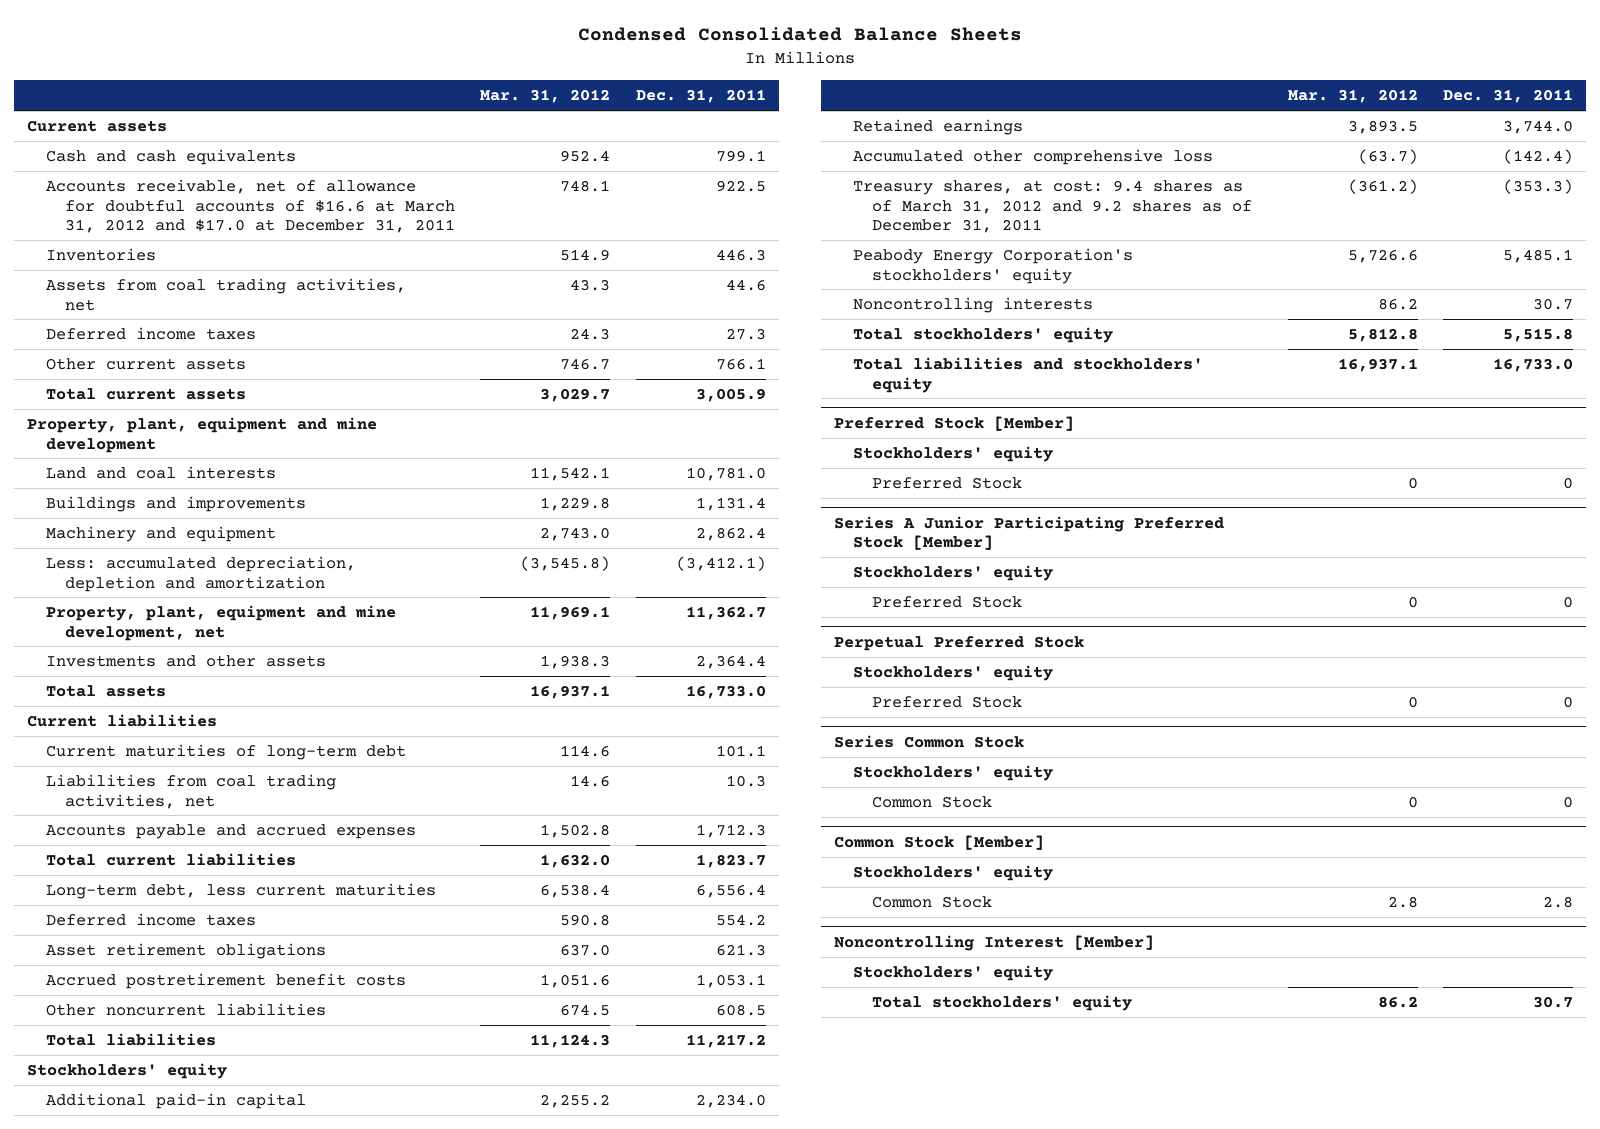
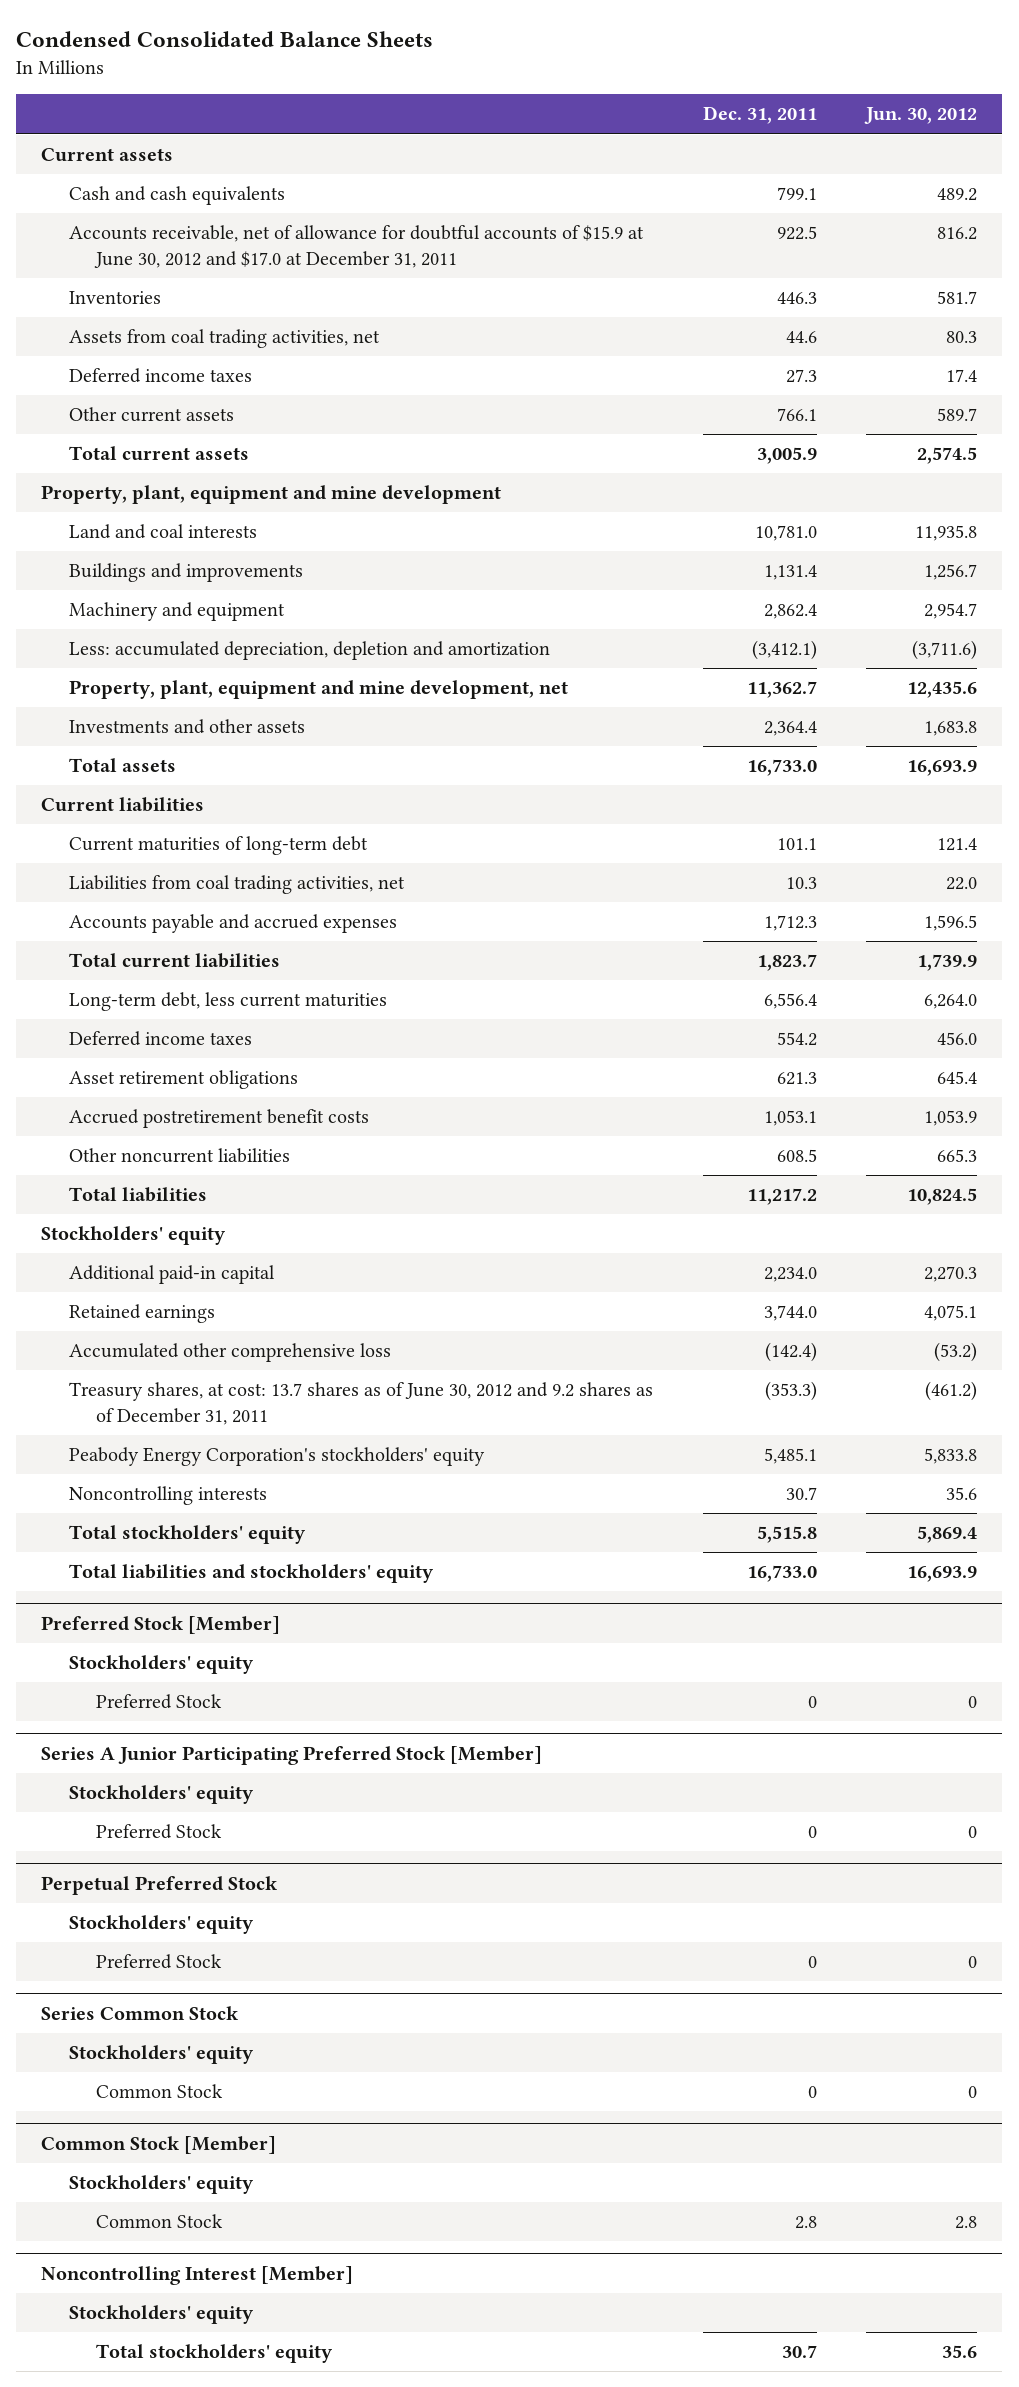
[480,89,611,104] Mar. 31, 2012 -> none
none -> [864,107,978,125] Jun. 30, 2012
[45,178,455,234] Accounts receivable, net of allowance for doubtful accounts of $16.6 at March 31, 2012 and $17.0 at December 31, 2011 -> [68,225,644,268] Accounts receivable, net of allowance for doubtful accounts of $15.9 at June 30, 2012 and $17.0 at December 31, 2011
[853,179,1253,234] Treasury shares, at cost: 9.4 shares as of March 31, 2012 and 9.2 shares as of December 31, 2011 -> [68,1382,653,1425] Treasury shares, at cost: 13.7 shares as of June 30, 2012 and 9.2 shares as of December 31, 2011

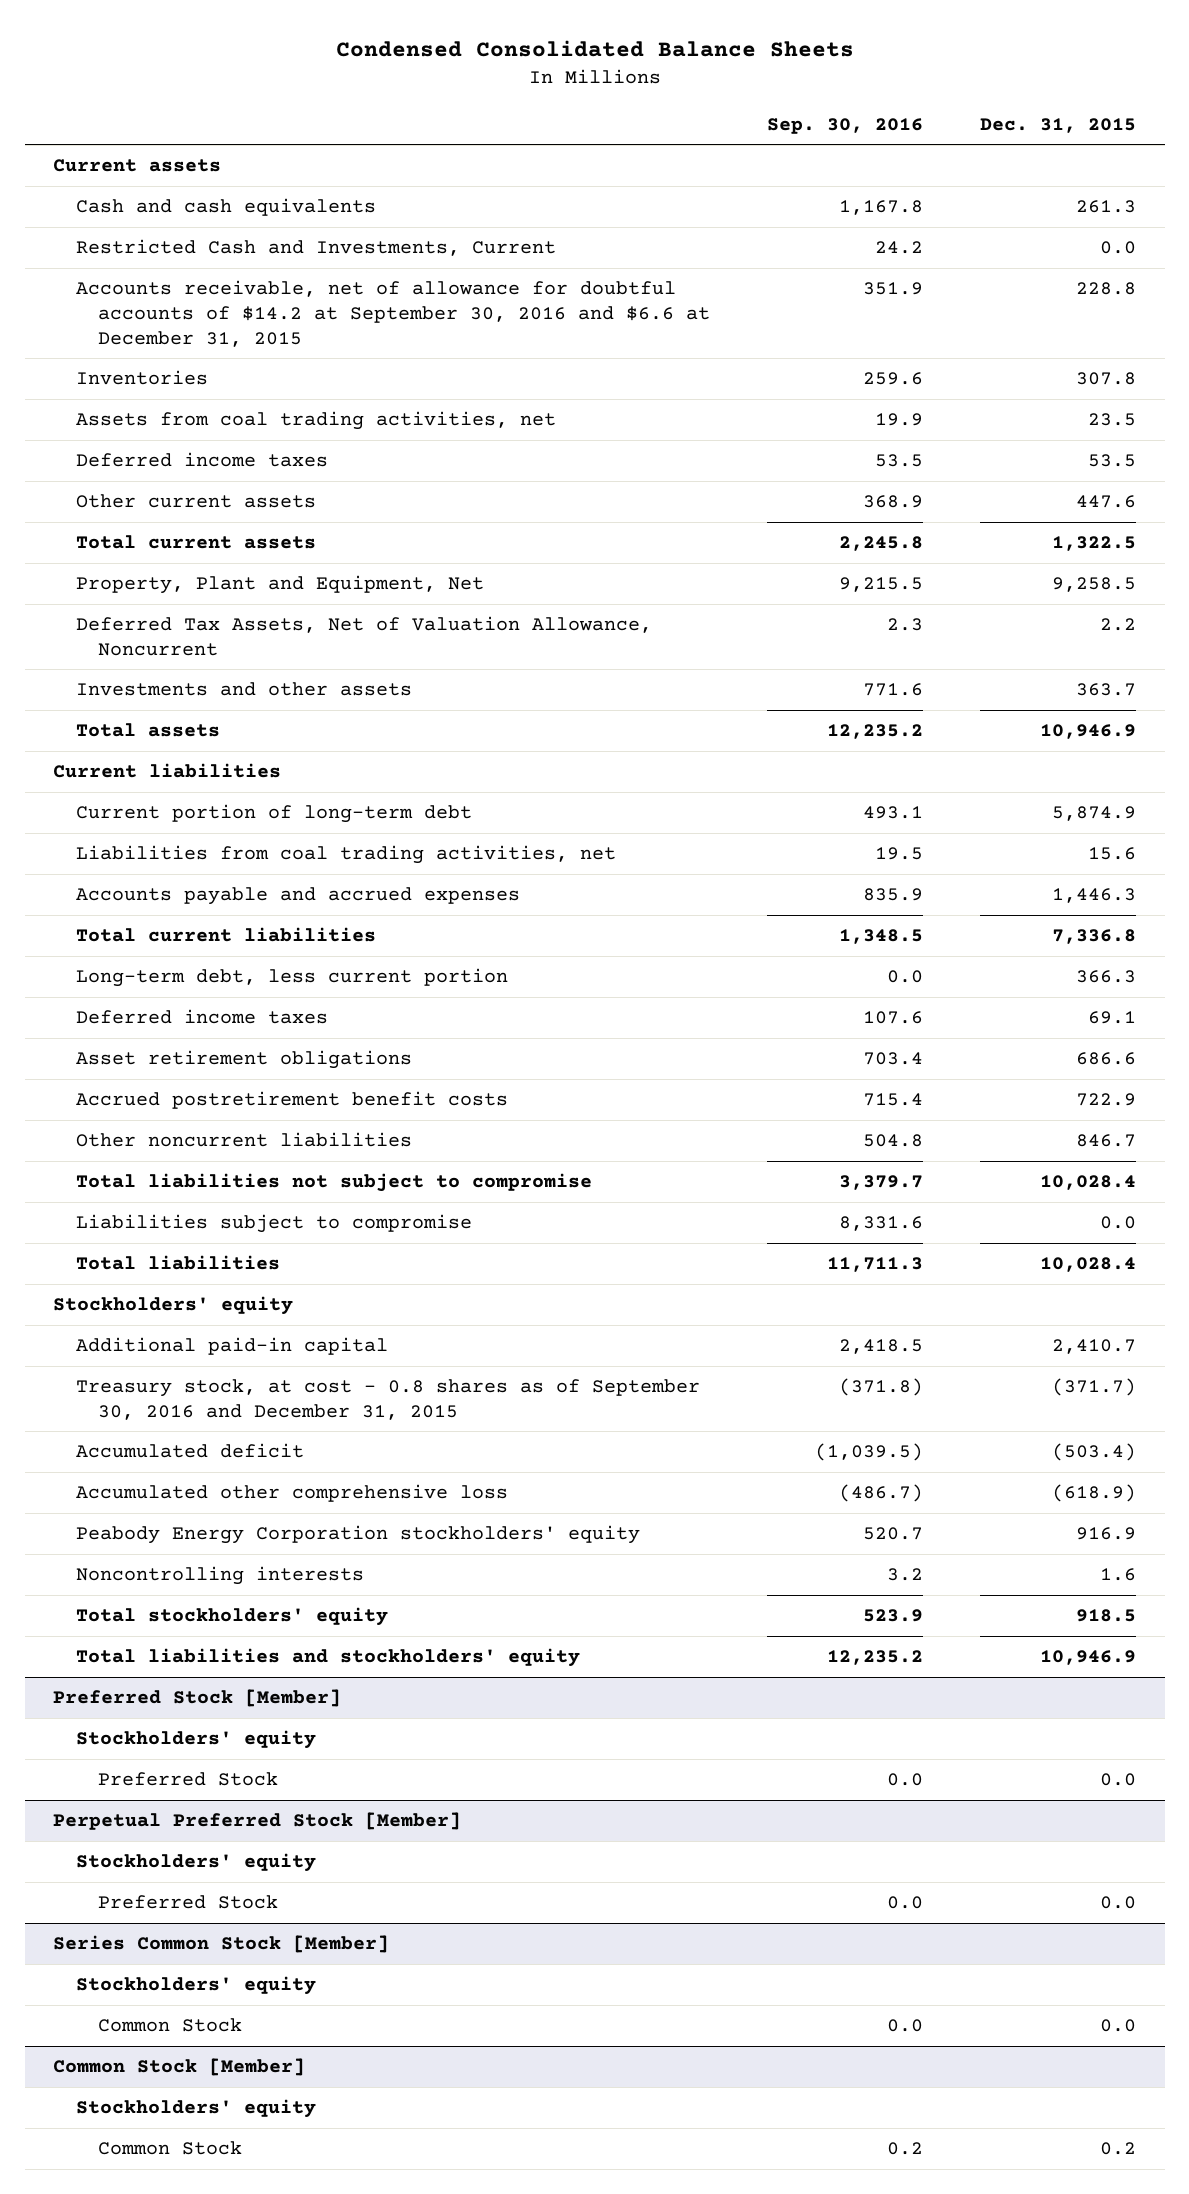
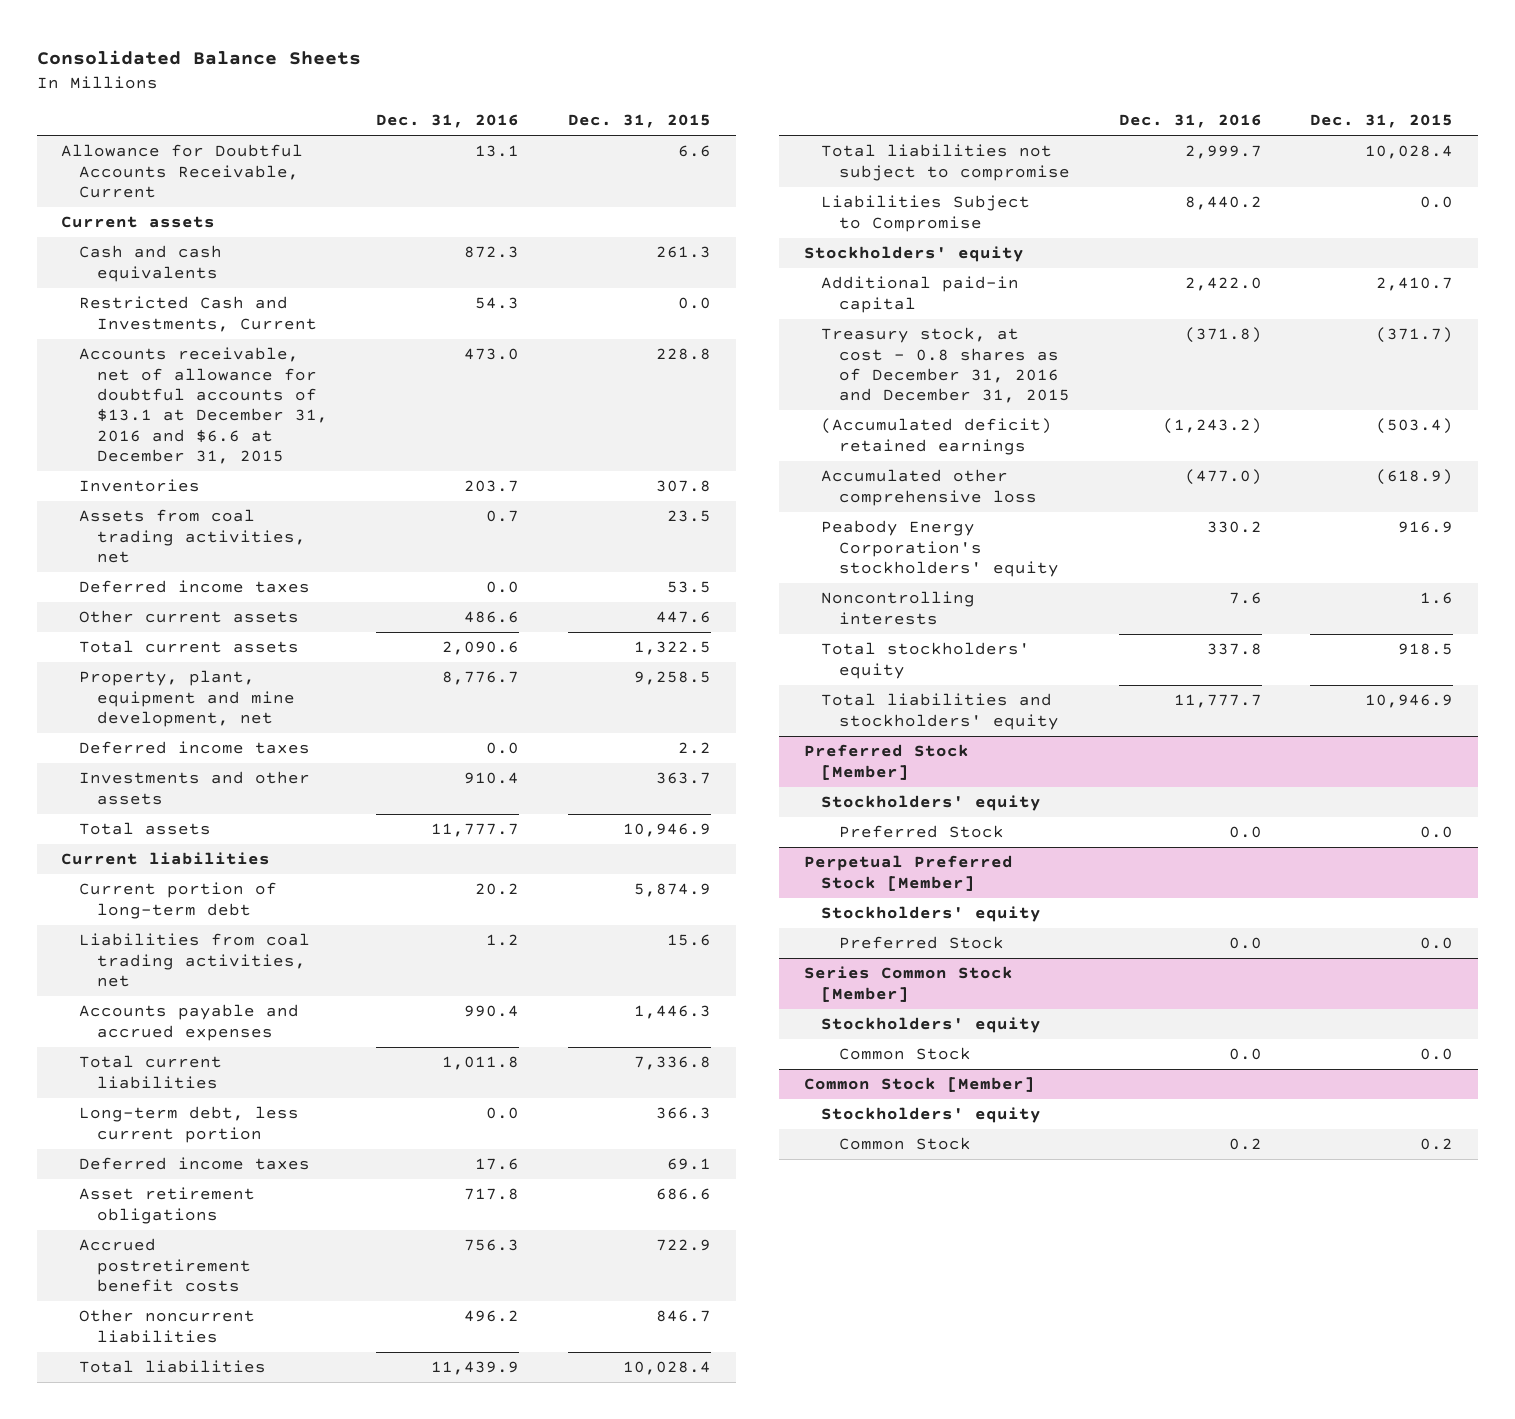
[335,39,854,57] Condensed Consolidated Balance Sheets -> [37,50,362,66] Consolidated Balance Sheets
[767,117,924,134] Sep. 30, 2016 -> none
none -> [376,114,520,129] Dec. 31, 2016
none -> [61,144,304,198] Allowance for Doubtful Accounts Receivable, Current
[75,280,711,347] Accounts receivable, net of allowance for doubtful accounts of $14.2 at September 30, 2016 and $6.6 at December 31, 2015 -> [78,347,328,464] Accounts receivable, net of allowance for doubtful accounts of $13.1 at December 31, 2016 and $6.6 at December 31, 2015
[75,575,484,595] Property, Plant and Equipment, Net -> [78,670,295,727] Property, plant, equipment and mine development, net
[75,616,652,657] Deferred Tax Assets, Net of Valuation Allowance, Noncurrent -> [78,741,310,755] Deferred income taxes
[75,1214,472,1234] Liabilities subject to compromise -> none
[75,1173,592,1193] Total liabilities not subject to compromise -> [821,144,1070,181] Total liabilities not subject to compromise
none -> [821,195,1031,232] Liabilities Subject to Compromise
[75,1379,700,1421] Treasury stock, at cost - 0.8 shares as of September 30, 2016 and December 31, 2015 -> [821,327,1070,404] Treasury stock, at cost - 0.8 shares as of December 31, 2016 and December 31, 2015
[75,1443,304,1459] Accumulated deficit -> [821,418,1053,455] (Accumulated deficit) retained earnings
[75,1525,640,1545] Peabody Energy Corporation stockholders' equity -> [821,520,1059,577] Peabody Energy Corporation's stockholders' equity

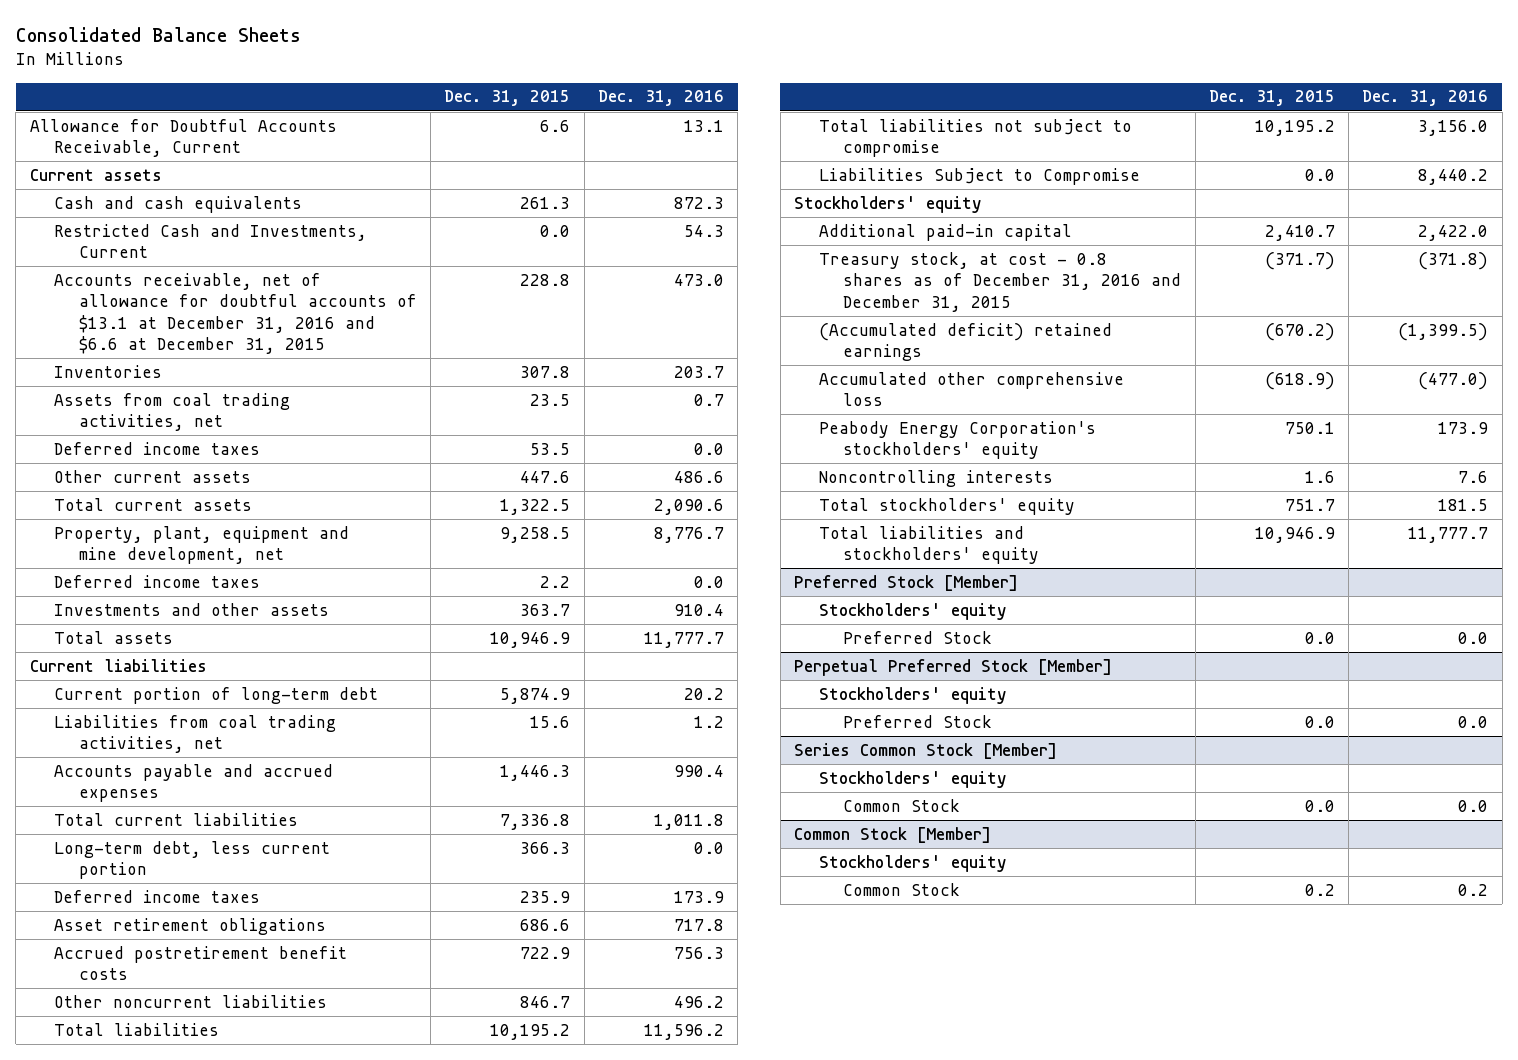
[475,1158,520,1171] 17.6 -> [673,890,724,903] 173.9
[667,1158,712,1171] 69.1 -> [520,890,571,903] 235.9
[431,1361,520,1376] 11,439.9 -> [643,1023,724,1040] 11,596.2
[623,1361,712,1376] 10,028.4 -> [490,1023,571,1040] 10,195.2
[1184,145,1262,160] 2,999.7 -> [1418,119,1489,136] 3,156.0
[1365,145,1454,160] 10,028.4 -> [1254,119,1335,136] 10,195.2
[1162,418,1262,435] (1,243.2) -> [1398,322,1489,341] (1,399.5)
[1376,418,1454,435] (503.4) -> [1264,322,1335,341] (670.2)
[1206,521,1262,534] 330.2 -> [1438,421,1489,434] 173.9
[1398,521,1454,534] 916.9 -> [1284,421,1335,434] 750.1
[1206,643,1262,656] 337.8 -> [1438,498,1489,511] 181.5
[1398,643,1454,656] 918.5 -> [1284,498,1335,511] 751.7

